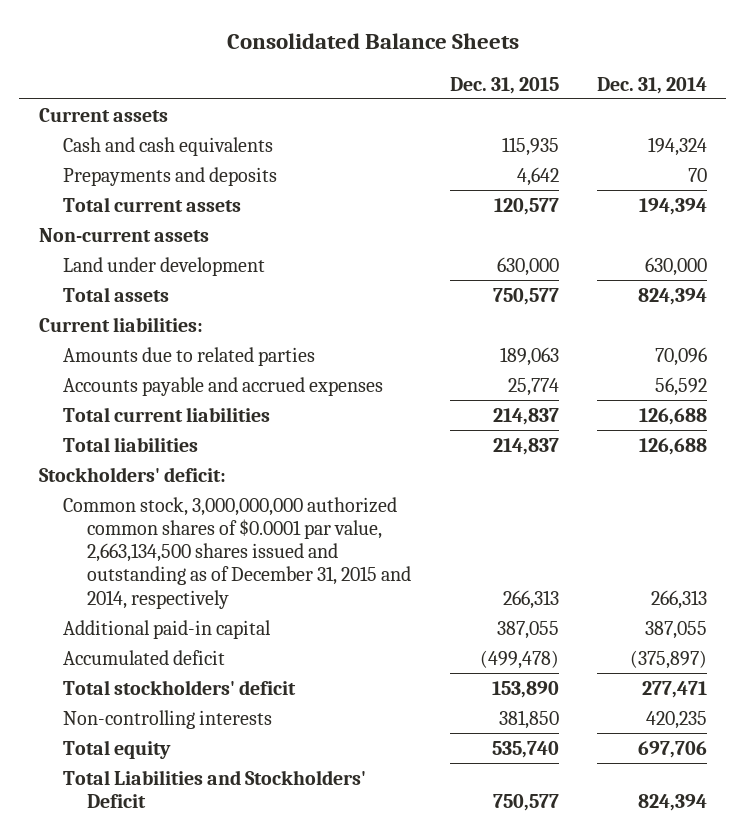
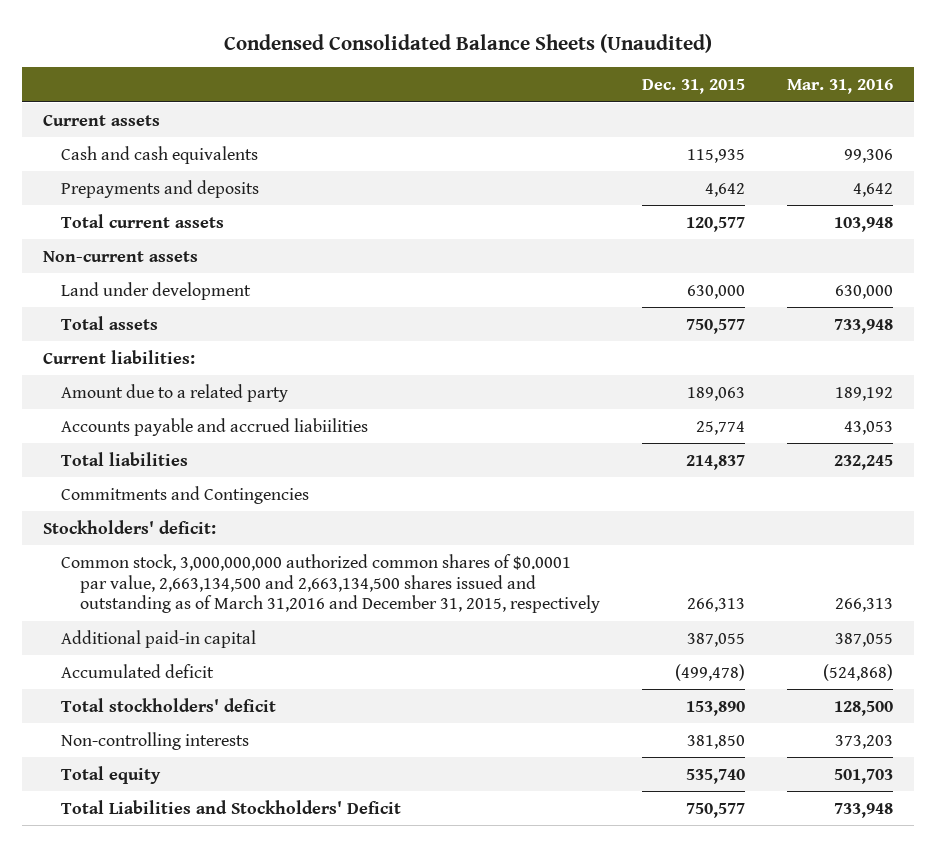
[226,33,519,50] Consolidated Balance Sheets -> [223,33,712,53] Condensed Consolidated Balance Sheets (Unaudited)
[597,76,708,94] Dec. 31, 2014 -> none
none -> [786,78,893,94] Mar. 31, 2016
[63,406,271,422] Total current liabilities -> none
[63,346,316,366] Amounts due to related parties -> [61,383,289,402] Amount due to a related party
[63,376,384,396] Accounts payable and accrued expenses -> [61,417,369,436] Accounts payable and accrued liabiilities
none -> [61,485,310,504] Commitments and Contingencies
[63,496,412,609] Common stock, 3,000,000,000 authorized common shares of $0.0001 par value, 2,663,134,500 shares issued and outstanding as of December 31, 2015 and 2014, respectively -> [61,553,600,614] Common stock, 3,000,000,000 authorized common shares of $0.0001 par value, 2,663,134,500 and 2,663,134,500 shares issued and outstanding as of March 31,2016 and December 31, 2015, respectively

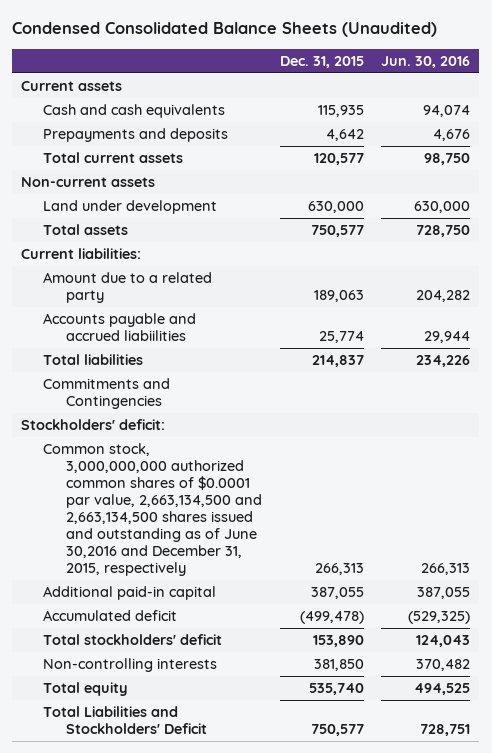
[786,78,893,94] Mar. 31, 2016 -> none
none -> [381,55,471,68] Jun. 30, 2016
[61,553,600,614] Common stock, 3,000,000,000 authorized common shares of $0.0001 par value, 2,663,134,500 and 2,663,134,500 shares issued and outstanding as of March 31,2016 and December 31, 2015, respectively -> [43,443,262,576] Common stock, 3,000,000,000 authorized common shares of $0.0001 par value, 2,663,134,500 and 2,663,134,500 shares issued and outstanding as of June 30,2016 and December 31, 2015, respectively

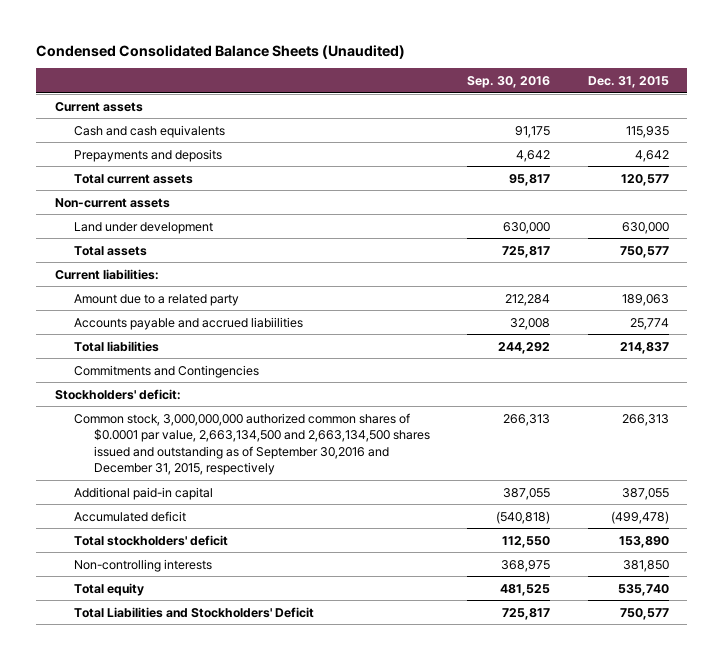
[381,55,471,68] Jun. 30, 2016 -> none
none -> [467,76,551,89] Sep. 30, 2016
[43,443,262,576] Common stock, 3,000,000,000 authorized common shares of $0.0001 par value, 2,663,134,500 and 2,663,134,500 shares issued and outstanding as of June 30,2016 and December 31, 2015, respectively -> [74,412,430,475] Common stock, 3,000,000,000 authorized common shares of $0.0001 par value, 2,663,134,500 and 2,663,134,500 shares issued and outstanding as of September 30,2016 and December 31, 2015, respectively

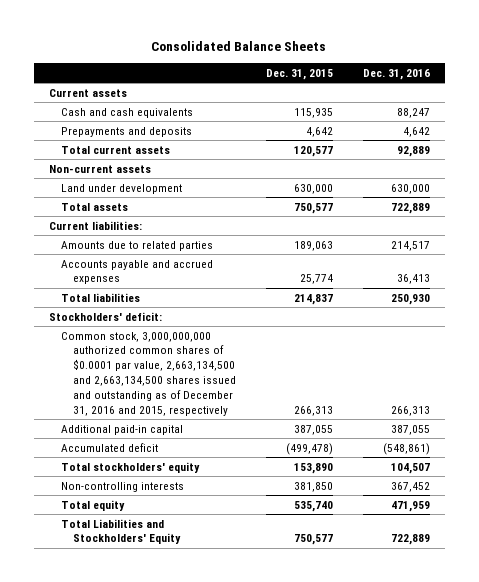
[35,44,405,59] Condensed Consolidated Balance Sheets (Unaudited) -> [151,41,327,52] Consolidated Balance Sheets
[467,76,551,89] Sep. 30, 2016 -> none
none -> [363,68,431,80] Dec. 31, 2016
[74,293,240,306] Amount due to a related party -> [60,240,213,251] Amounts due to related parties
[74,316,304,330] Accounts payable and accrued liabiilities -> [60,259,213,285] Accounts payable and accrued expenses
[74,364,260,378] Commitments and Contingencies -> none
[74,412,430,475] Common stock, 3,000,000,000 authorized common shares of $0.0001 par value, 2,663,134,500 and 2,663,134,500 shares issued and outstanding as of September 30,2016 and December 31, 2015, respectively -> [60,331,236,416] Common stock, 3,000,000,000 authorized common shares of $0.0001 par value, 2,663,134,500 and 2,663,134,500 shares issued and outstanding as of December 31, 2016 and 2015, respectively
[74,534,229,546] Total stockholders' deficit -> [60,461,200,473] Total stockholders' equity
[74,606,315,618] Total Liabilities and Stockholders' Deficit -> [60,518,181,545] Total Liabilities and Stockholders' Equity

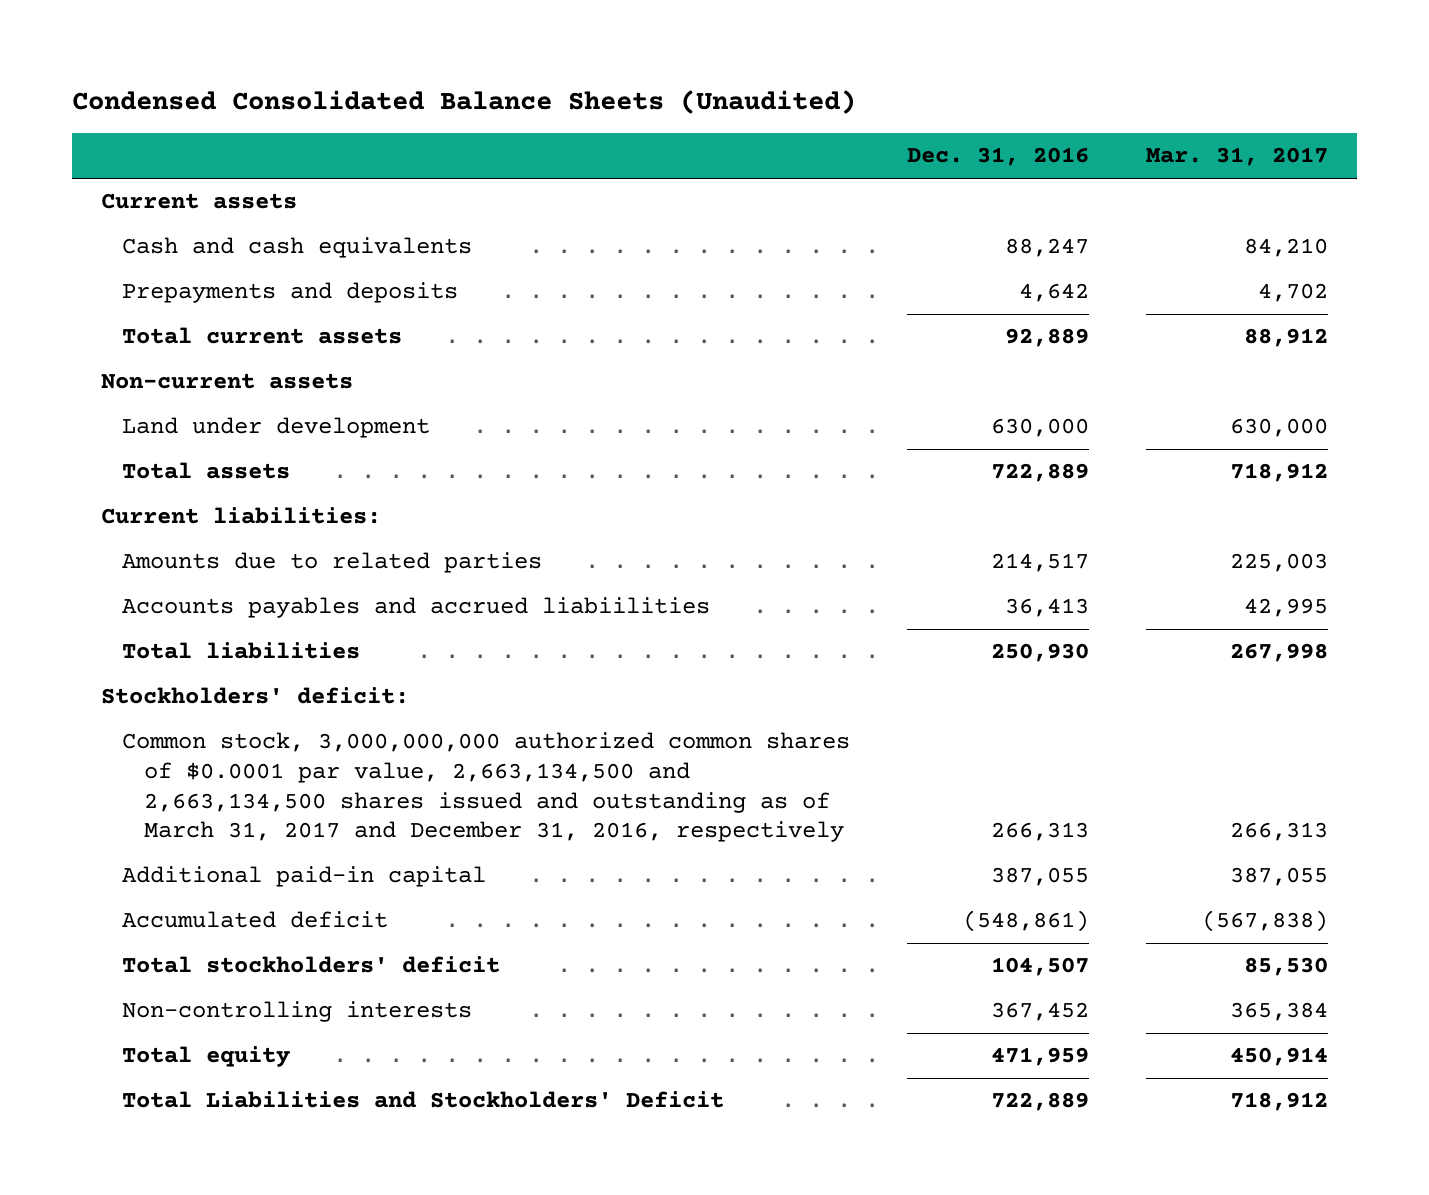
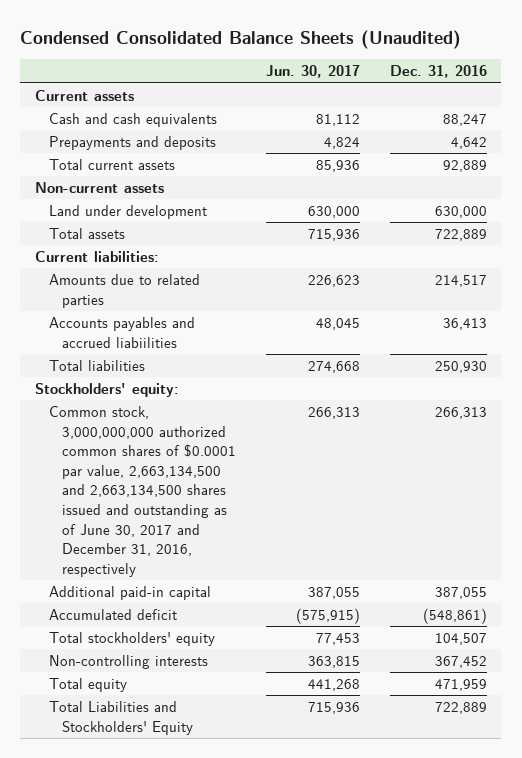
[1146,147,1329,167] Mar. 31, 2017 -> none
none -> [266,65,361,79] Jun. 30, 2017
[100,687,409,705] Stockholders' deficit: -> [35,383,180,398] Stockholders' equity:
[122,732,851,843] Common stock, 3,000,000,000 authorized common shares of $0.0001 par value, 2,663,134,500 and 2,663,134,500 shares issued and outstanding as of March 31, 2017 and December 31, 2016, respectively -> [48,406,237,577] Common stock, 3,000,000,000 authorized common shares of $0.0001 par value, 2,663,134,500 and 2,663,134,500 shares issued and outstanding as of June 30, 2017 and December 31, 2016, respectively
[122,956,501,974] Total stockholders' deficit -> [48,632,215,647] Total stockholders' equity
[122,1091,725,1109] Total Liabilities and Stockholders' Deficit -> [48,701,194,735] Total Liabilities and Stockholders' Equity

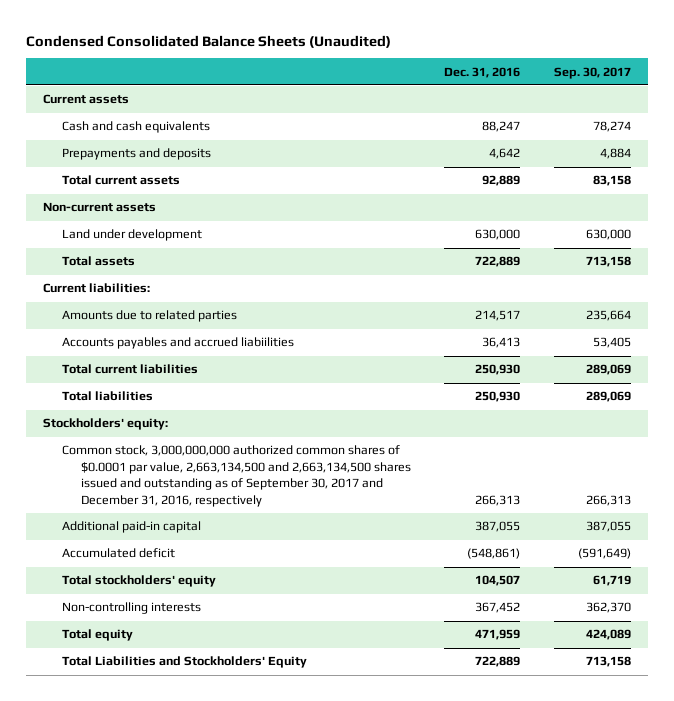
[266,65,361,79] Jun. 30, 2017 -> none
none -> [553,66,631,79] Sep. 30, 2017
none -> [61,364,198,375] Total current liabilities
[48,406,237,577] Common stock, 3,000,000,000 authorized common shares of $0.0001 par value, 2,663,134,500 and 2,663,134,500 shares issued and outstanding as of June 30, 2017 and December 31, 2016, respectively -> [61,445,411,507] Common stock, 3,000,000,000 authorized common shares of $0.0001 par value, 2,663,134,500 and 2,663,134,500 shares issued and outstanding as of September 30, 2017 and December 31, 2016, respectively

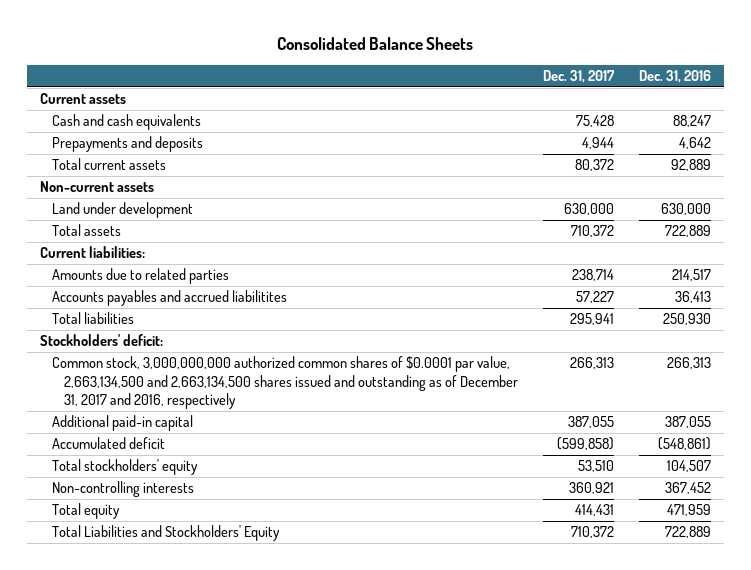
[25,34,391,48] Condensed Consolidated Balance Sheets (Unaudited) -> [277,36,474,50] Consolidated Balance Sheets
[553,66,631,79] Sep. 30, 2017 -> none
none -> [542,70,615,84] Dec. 31, 2017
[61,364,198,375] Total current liabilities -> none
[61,337,294,350] Accounts payables and accrued liabiilities -> [51,290,287,307] Accounts payables and accrued liabilitites
[42,418,168,431] Stockholders' equity: -> [39,334,163,347] Stockholders' deficit:
[61,445,411,507] Common stock, 3,000,000,000 authorized common shares of $0.0001 par value, 2,663,134,500 and 2,663,134,500 shares issued and outstanding as of September 30, 2017 and December 31, 2016, respectively -> [51,356,518,410] Common stock, 3,000,000,000 authorized common shares of $0.0001 par value, 2,663,134,500 and 2,663,134,500 shares issued and outstanding as of December 31, 2017 and 2016, respectively

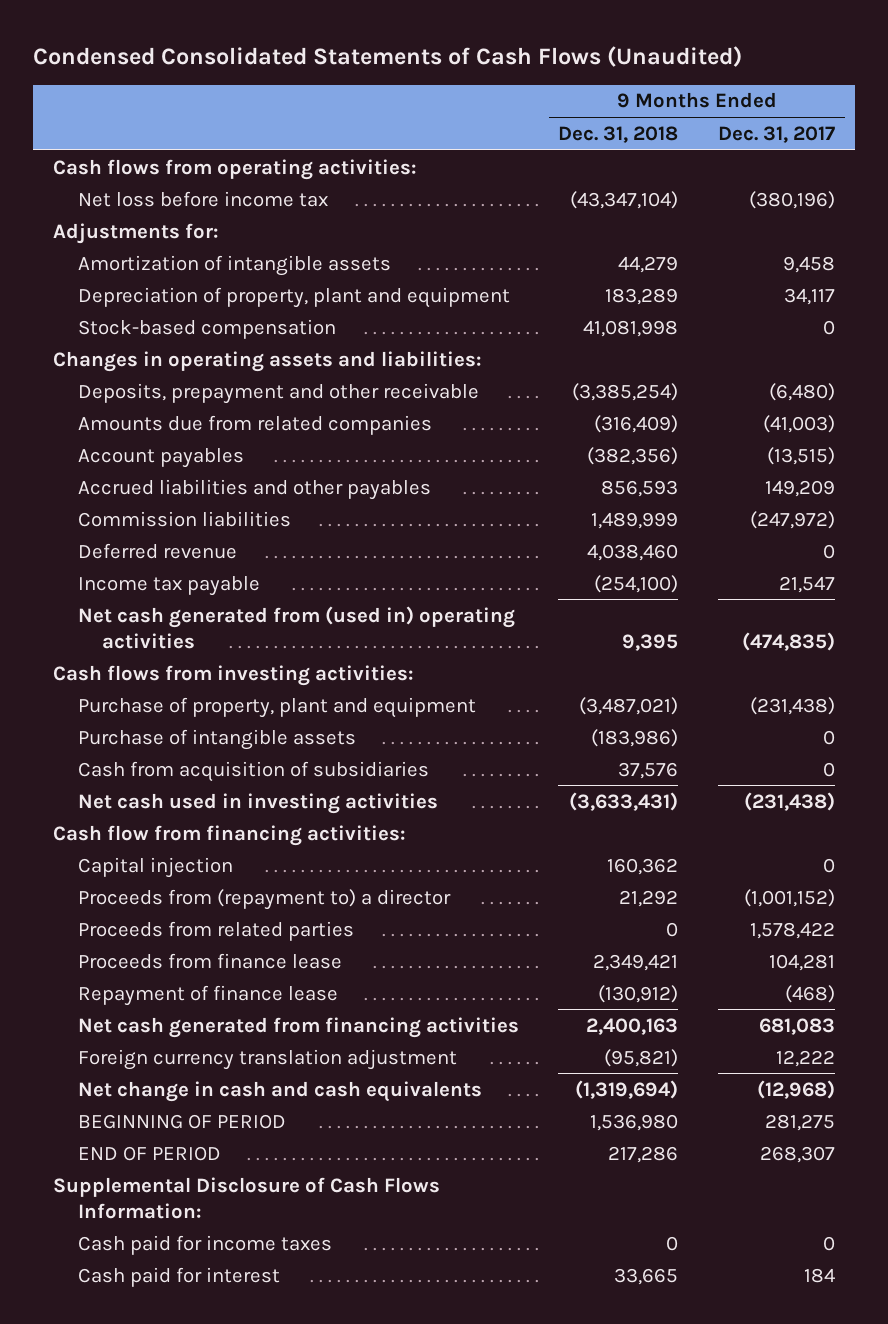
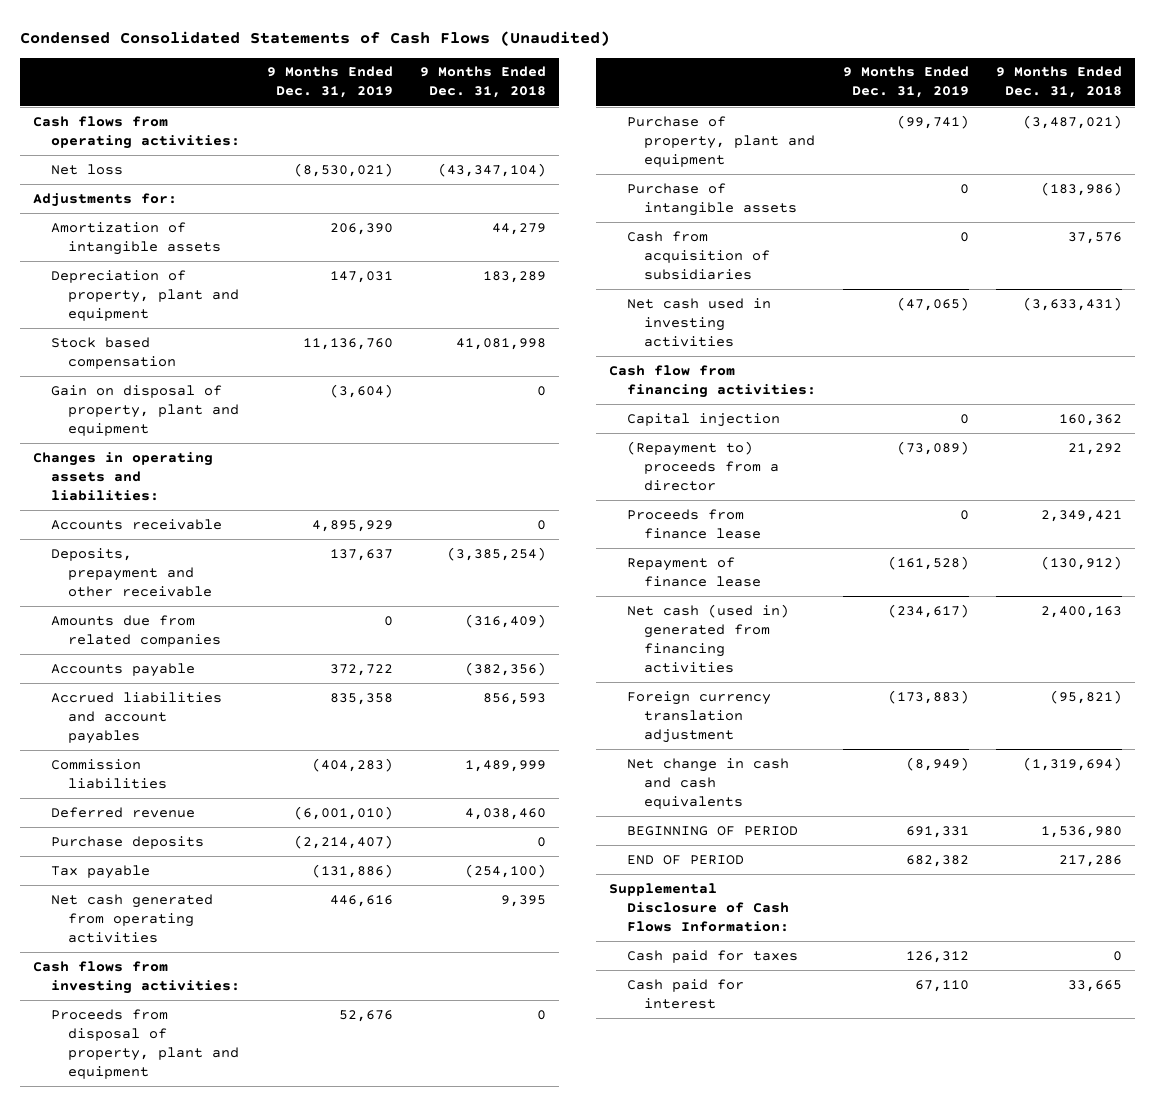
[718,125,836,143] Dec. 31, 2017 -> none
none -> [266,66,393,99] 9 Months Ended Dec. 31, 2019
[77,190,328,207] Net loss before income tax -> [50,163,123,175] Net loss
[77,318,336,339] Stock-based compensation -> [50,336,176,369] Stock based compensation
none -> [50,384,239,436] Gain on disposal of property, plant and equipment
none -> [50,518,222,530] Accounts receivable
[77,447,244,468] Account payables -> [50,662,195,677] Accounts payable
[77,478,431,500] Accrued liabilities and other payables -> [50,691,222,744] Accrued liabilities and account payables
none -> [50,835,204,849] Purchase deposits
[77,575,260,596] Income tax payable -> [50,864,150,879] Tax payable
[77,605,515,649] Net cash generated from (used in) operating activities -> [50,893,213,943] Net cash generated from operating activities
none -> [50,1008,239,1079] Proceeds from disposal of property, plant and equipment
[77,920,354,941] Proceeds from related parties -> none
[77,888,451,910] Proceeds from (repayment to) a director -> [626,440,780,491] (Repayment to) proceeds from a director
[77,1016,519,1038] Net cash generated from financing activities -> [626,603,789,673] Net cash (used in) generated from financing activities
[77,1234,332,1255] Cash paid for income taxes -> [626,949,798,963] Cash paid for taxes

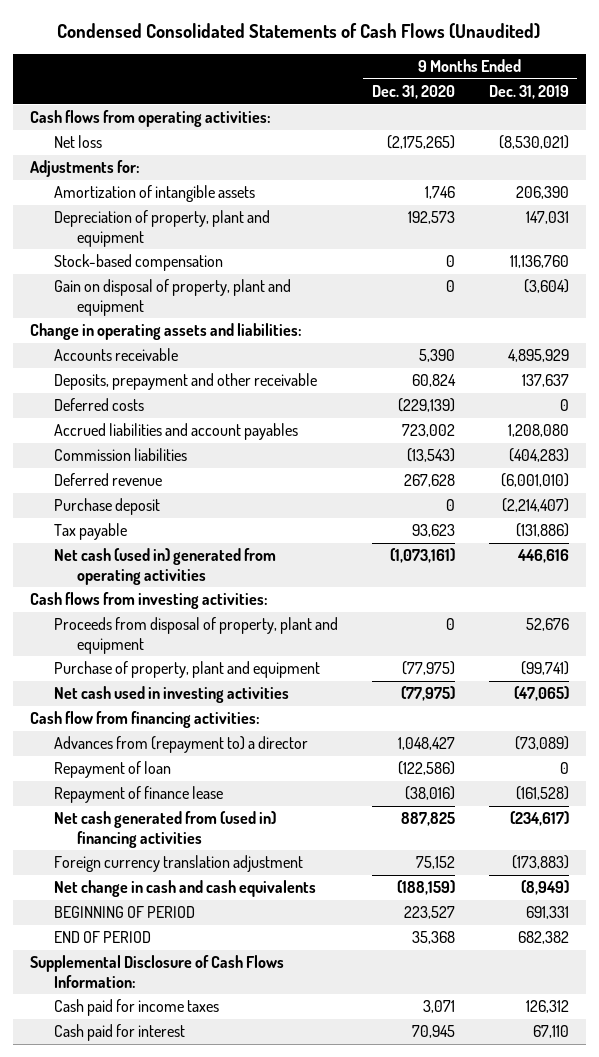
[419,66,546,99] 9 Months Ended Dec. 31, 2018 -> none
none -> [371,85,455,100] Dec. 31, 2020
[50,336,176,369] Stock based compensation -> [53,254,223,272] Stock-based compensation
[33,451,214,501] Changes in operating assets and liabilities: -> [30,323,303,341] Change in operating assets and liabilities:
[50,614,221,647] Amounts due from related companies -> none
[50,662,195,677] Accounts payable -> none
none -> [53,398,144,412] Deferred costs
[329,692,393,705] 835,358 -> [507,424,569,438] 1,208,080
[50,835,204,849] Purchase deposits -> [53,498,160,516] Purchase deposit
[50,893,213,943] Net cash generated from operating activities -> [53,548,276,585] Net cash (used in) generated from operating activities
[626,182,798,216] Purchase of intangible assets -> none
[626,230,771,280] Cash from acquisition of subsidiaries -> none
[626,412,780,427] Capital injection -> none
[626,508,762,539] Proceeds from finance lease -> none
[626,440,780,491] (Repayment to) proceeds from a director -> [53,736,308,754] Advances from (repayment to) a director
none -> [53,761,171,779] Repayment of loan
[626,603,789,673] Net cash (used in) generated from financing activities -> [53,811,276,848] Net cash generated from (used in) financing activities
[626,949,798,963] Cash paid for taxes -> [53,999,219,1017] Cash paid for income taxes

